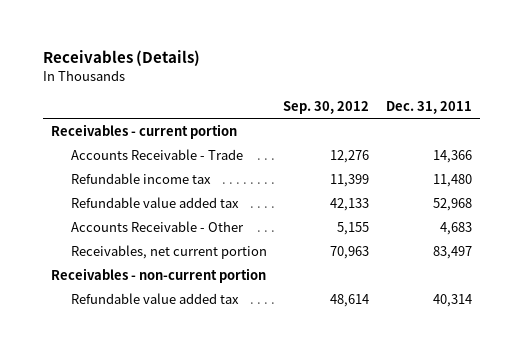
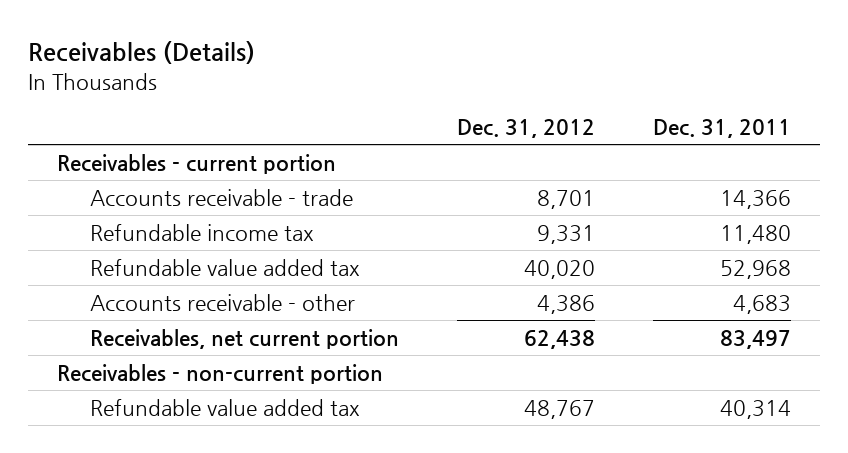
[283,100,370,114] Sep. 30, 2012 -> none
none -> [456,119,595,139] Dec. 31, 2012
[70,148,243,160] Accounts Receivable - Trade -> [89,188,353,206] Accounts receivable - trade
[70,220,244,232] Accounts Receivable - Other -> [89,293,355,311] Accounts receivable - other

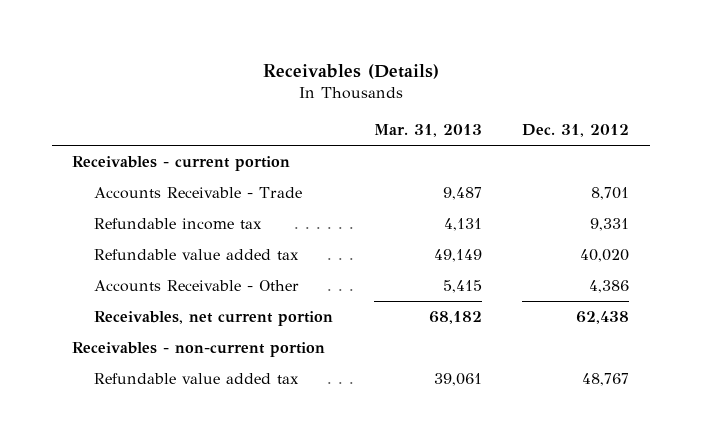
[652,119,791,139] Dec. 31, 2011 -> none
none -> [373,123,482,137] Mar. 31, 2013
[89,188,353,206] Accounts receivable - trade -> [94,187,303,200] Accounts Receivable - Trade
[89,293,355,311] Accounts receivable - other -> [94,280,300,293] Accounts Receivable - Other

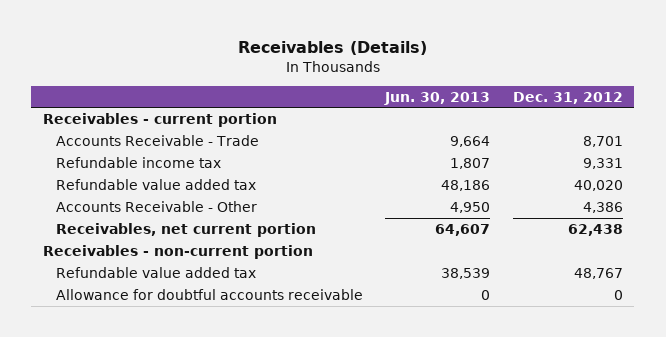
[373,123,482,137] Mar. 31, 2013 -> none
none -> [384,91,491,105] Jun. 30, 2013
none -> [55,288,363,300] Allowance for doubtful accounts receivable

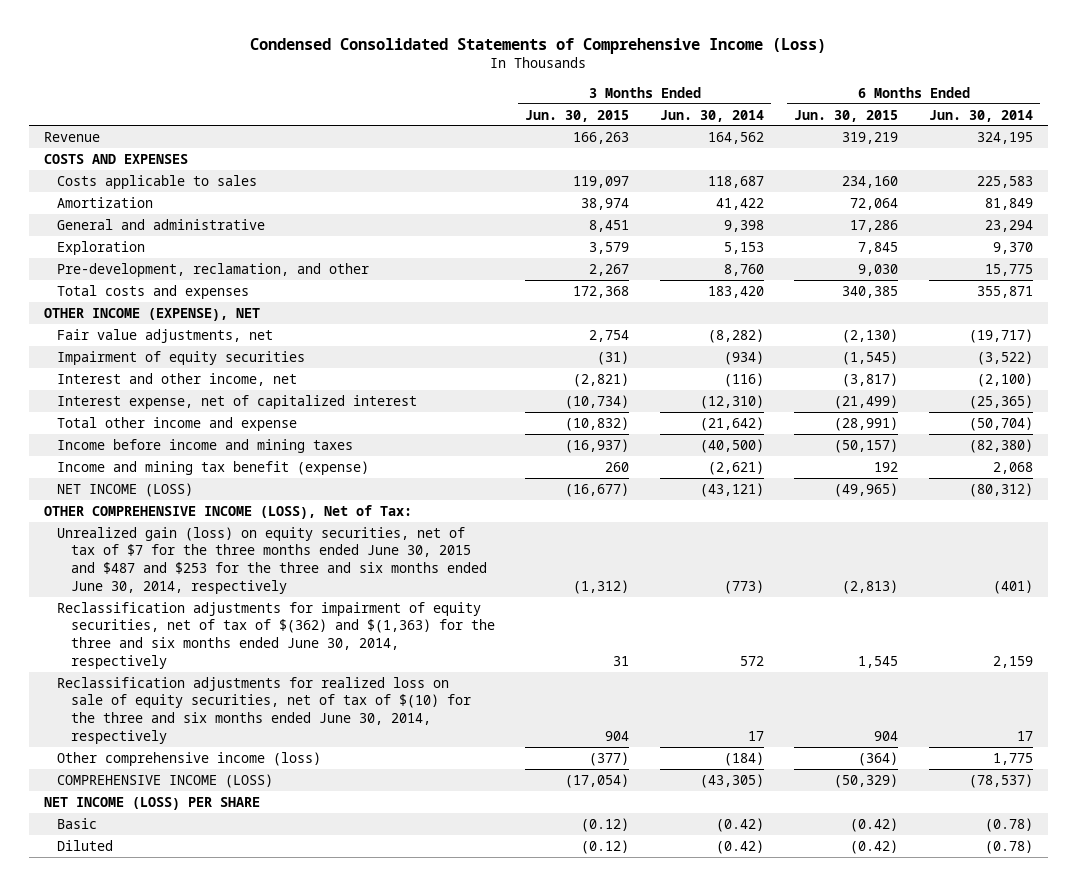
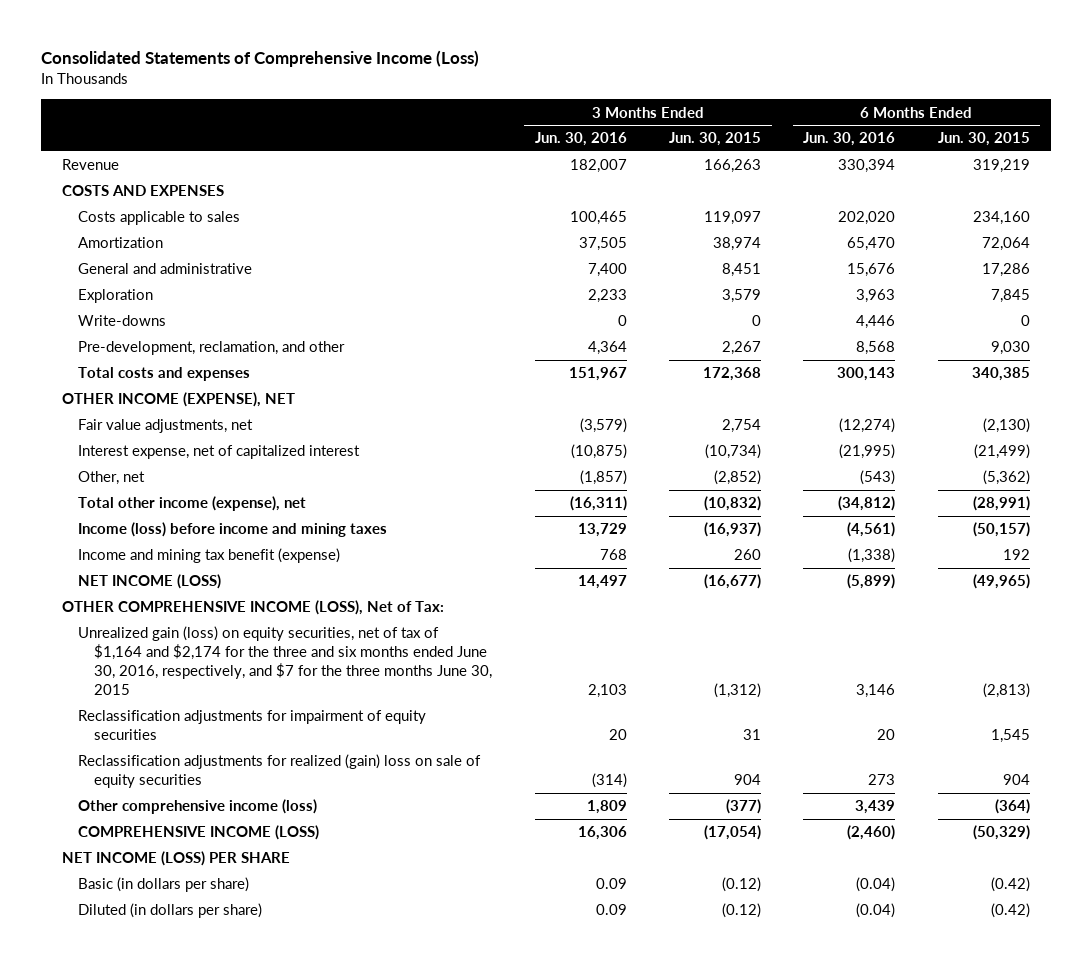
[250,37,827,54] Condensed Consolidated Statements of Comprehensive Income (Loss) -> [41,50,480,68] Consolidated Statements of Comprehensive Income (Loss)
[659,109,764,122] Jun. 30, 2014 -> none
[928,109,1033,122] Jun. 30, 2014 -> none
none -> [534,132,627,147] Jun. 30, 2016
none -> [803,132,896,147] Jun. 30, 2016
none -> [78,315,167,327] Write-downs
[57,350,306,365] Impairment of equity securities -> none
[57,372,298,386] Interest and other income, net -> none
none -> [78,471,146,486] Other, net
[57,416,298,431] Total other income and expense -> [78,496,307,512] Total other income (expense), net
[57,438,354,453] Income before income and mining taxes -> [78,522,388,538] Income (loss) before income and mining taxes
[57,526,487,594] Unrealized gain (loss) on equity securities, net of tax of $7 for the three months ended June 30, 2015 and $487 and $253 for the three and six months ended June 30, 2014, respectively -> [78,626,493,696] Unrealized gain (loss) on equity securities, net of tax of $1,164 and $2,174 for the three and six months ended June 30, 2016, respectively, and $7 for the three months June 30, 2015
[57,601,495,669] Reclassification adjustments for impairment of equity securities, net of tax of $(362) and $(1,363) for the three and six months ended June 30, 2014, respectively -> [78,710,427,741] Reclassification adjustments for impairment of equity securities
[57,676,471,744] Reclassification adjustments for realized loss on sale of equity securities, net of tax of $(10) for the three and six months ended June 30, 2014, respectively -> [78,754,482,789] Reclassification adjustments for realized (gain) loss on sale of equity securities
[57,817,98,829] Basic -> [78,877,250,893] Basic (in dollars per share)
[57,839,114,851] Diluted -> [78,903,263,919] Diluted (in dollars per share)

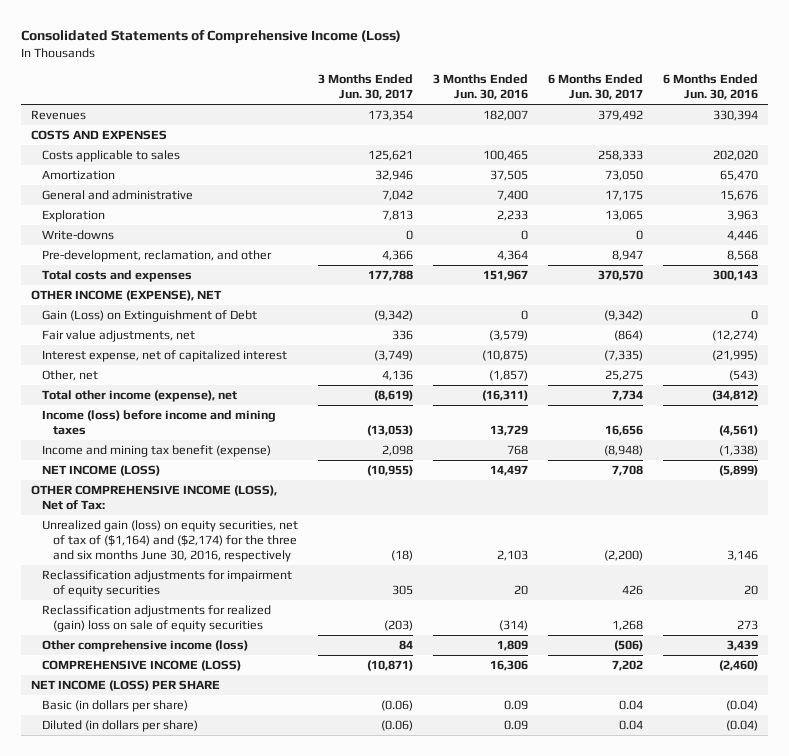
[668,132,761,147] Jun. 30, 2015 -> none
[937,132,1030,147] Jun. 30, 2015 -> none
none -> [318,74,414,101] 3 Months Ended Jun. 30, 2017
none -> [548,74,644,101] 6 Months Ended Jun. 30, 2017
[62,159,120,171] Revenue -> [30,109,86,120] Revenues
none -> [42,309,258,322] Gain (Loss) on Extinguishment of Debt
[78,626,493,696] Unrealized gain (loss) on equity securities, net of tax of $1,164 and $2,174 for the three and six months ended June 30, 2016, respectively, and $7 for the three months June 30, 2015 -> [42,519,299,563] Unrealized gain (loss) on equity securities, net of tax of ($1,164) and ($2,174) for the three and six months June 30, 2016, respectively

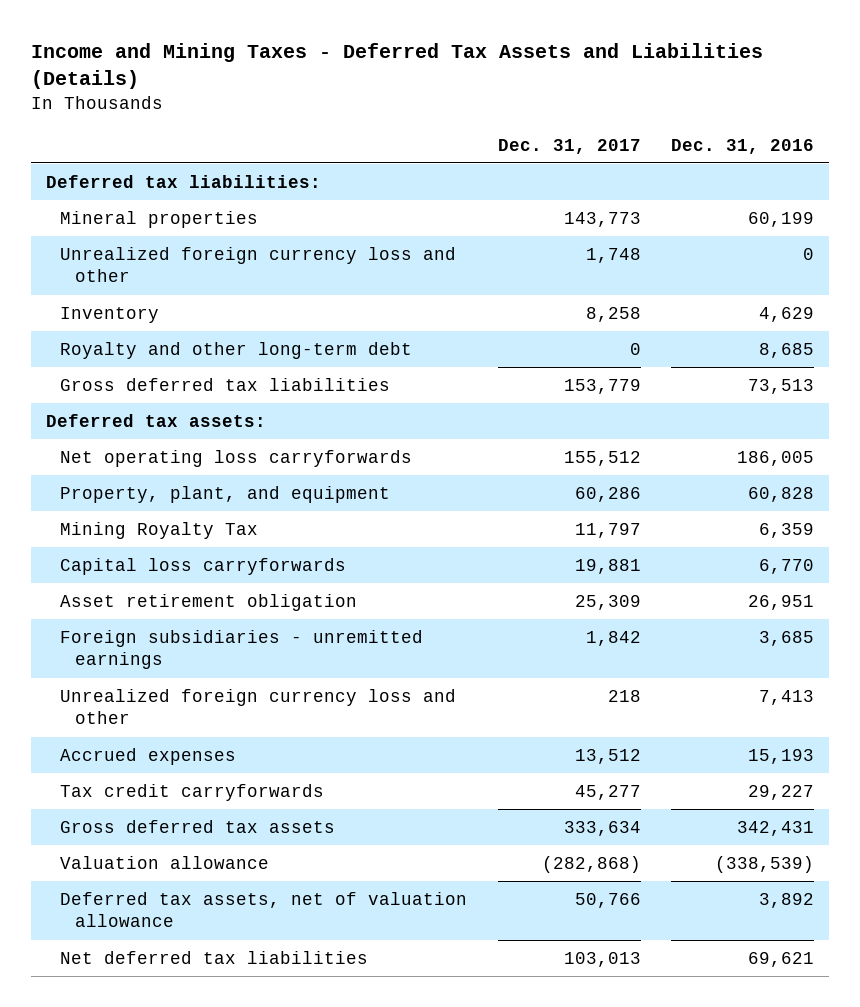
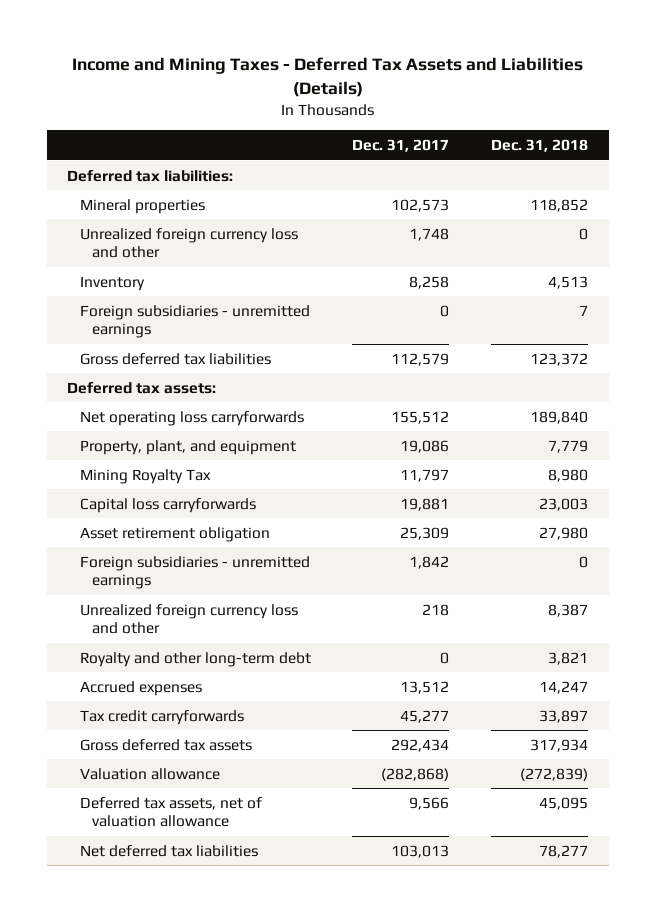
[671,138,815,154] Dec. 31, 2016 -> none
none -> [491,139,589,153] Dec. 31, 2018
[563,211,641,227] 143,773 -> [391,198,450,212] 102,573
none -> [79,304,310,339] Foreign subsidiaries - unremitted earnings
[563,378,641,394] 153,779 -> [391,352,450,366] 112,579
[574,486,641,502] 60,286 -> [400,439,450,453] 19,086
[60,341,413,359] Royalty and other long-term debt -> [79,651,311,667] Royalty and other long-term debt
[563,820,641,836] 333,634 -> [391,738,450,752] 292,434
[574,892,641,908] 50,766 -> [409,796,450,810] 9,566

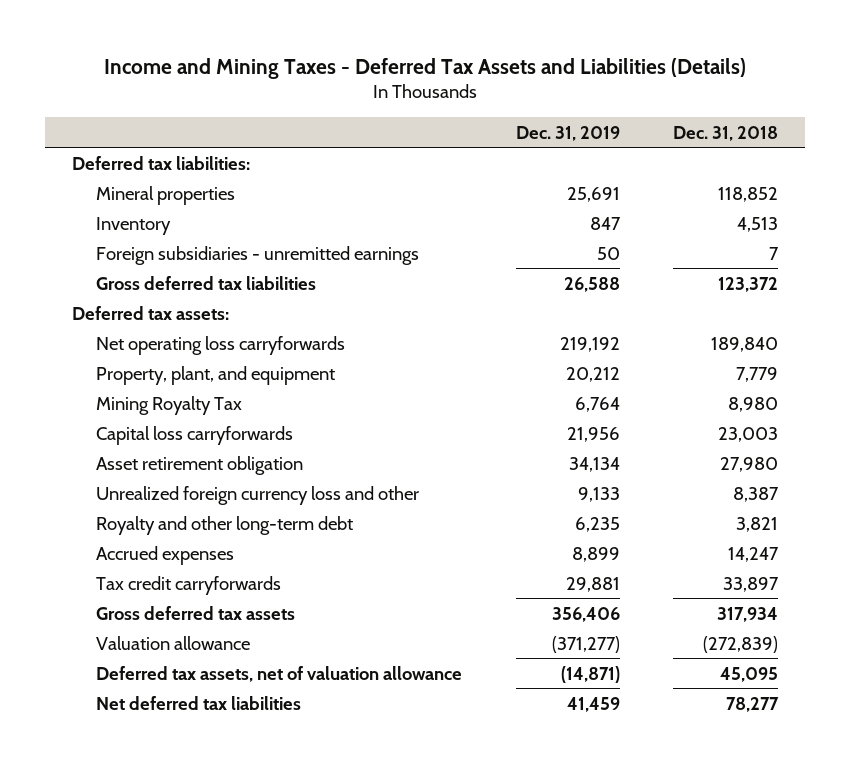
[352,139,450,153] Dec. 31, 2017 -> none
none -> [515,125,620,141] Dec. 31, 2019
[79,227,298,259] Unrealized foreign currency loss and other -> none
[79,555,310,590] Foreign subsidiaries - unremitted earnings -> none

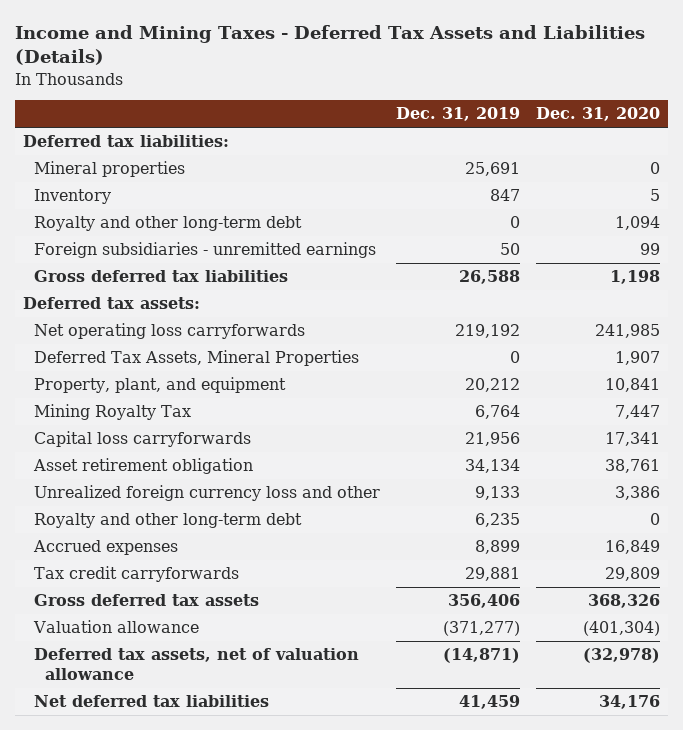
[672,125,778,141] Dec. 31, 2018 -> none
none -> [536,107,661,122] Dec. 31, 2020
none -> [34,216,303,232] Royalty and other long-term debt
none -> [34,350,360,367] Deferred Tax Assets, Mineral Properties

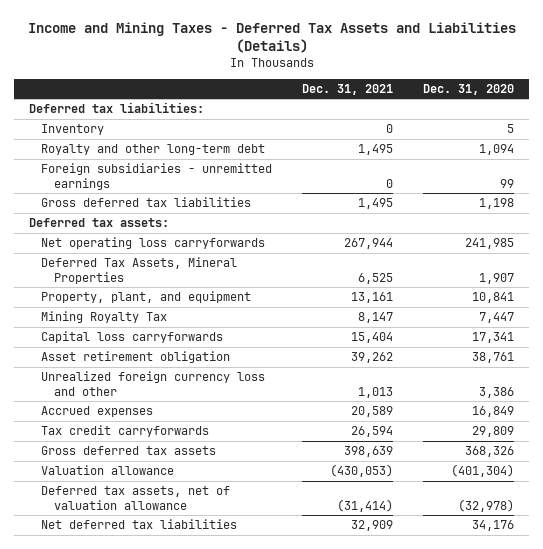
[396,107,521,122] Dec. 31, 2019 -> none
none -> [302,83,394,95] Dec. 31, 2021
[34,161,186,178] Mineral properties -> none
[34,513,303,529] Royalty and other long-term debt -> none

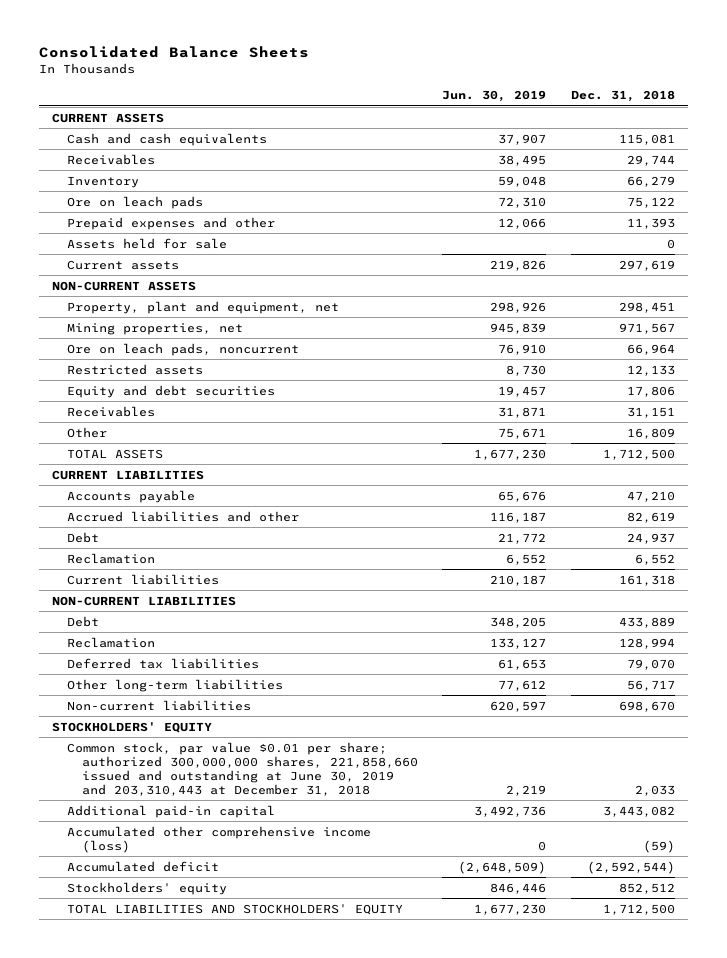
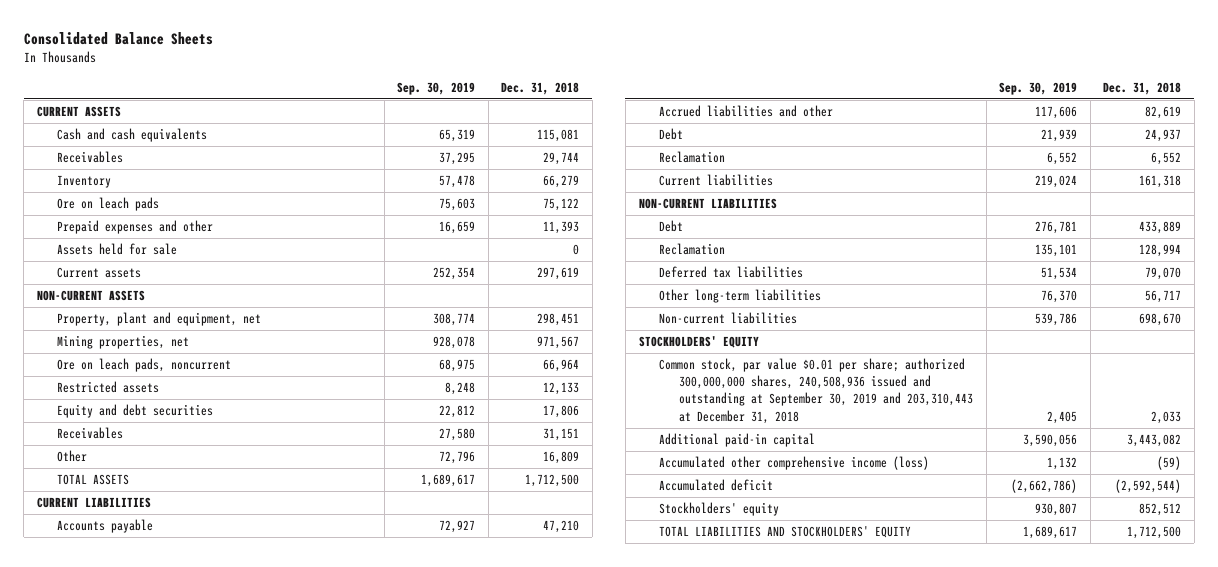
[442,90,547,103] Jun. 30, 2019 -> none
none -> [397,81,476,95] Sep. 30, 2019
[66,741,418,796] Common stock, par value $0.01 per share; authorized 300,000,000 shares, 221,858,660 issued and outstanding at June 30, 2019 and 203,310,443 at December 31, 2018 -> [658,358,974,424] Common stock, par value $0.01 per share; authorized 300,000,000 shares, 240,508,936 issued and outstanding at September 30, 2019 and 203,310,443 at December 31, 2018

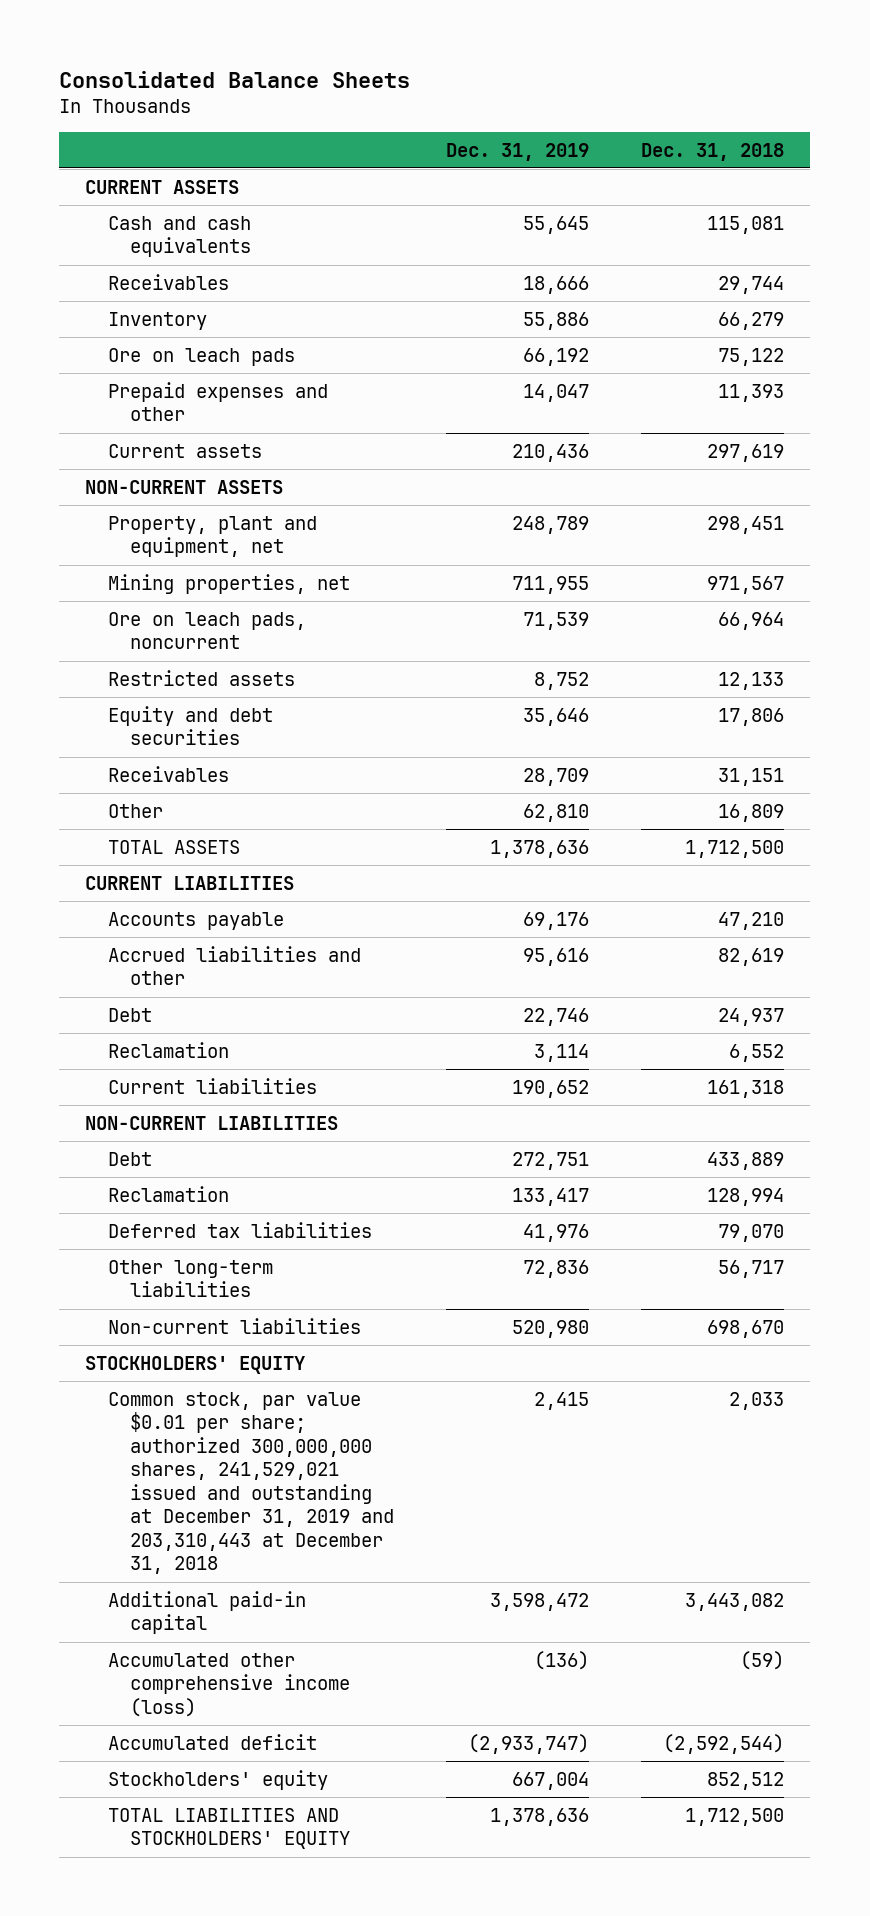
[397,81,476,95] Sep. 30, 2019 -> none
none -> [446,142,590,161] Dec. 31, 2019
[57,243,178,256] Assets held for sale -> none
[658,358,974,424] Common stock, par value $0.01 per share; authorized 300,000,000 shares, 240,508,936 issued and outstanding at September 30, 2019 and 203,310,443 at December 31, 2018 -> [107,1391,395,1575] Common stock, par value $0.01 per share; authorized 300,000,000 shares, 241,529,021 issued and outstanding at December 31, 2019 and 203,310,443 at December 31, 2018

